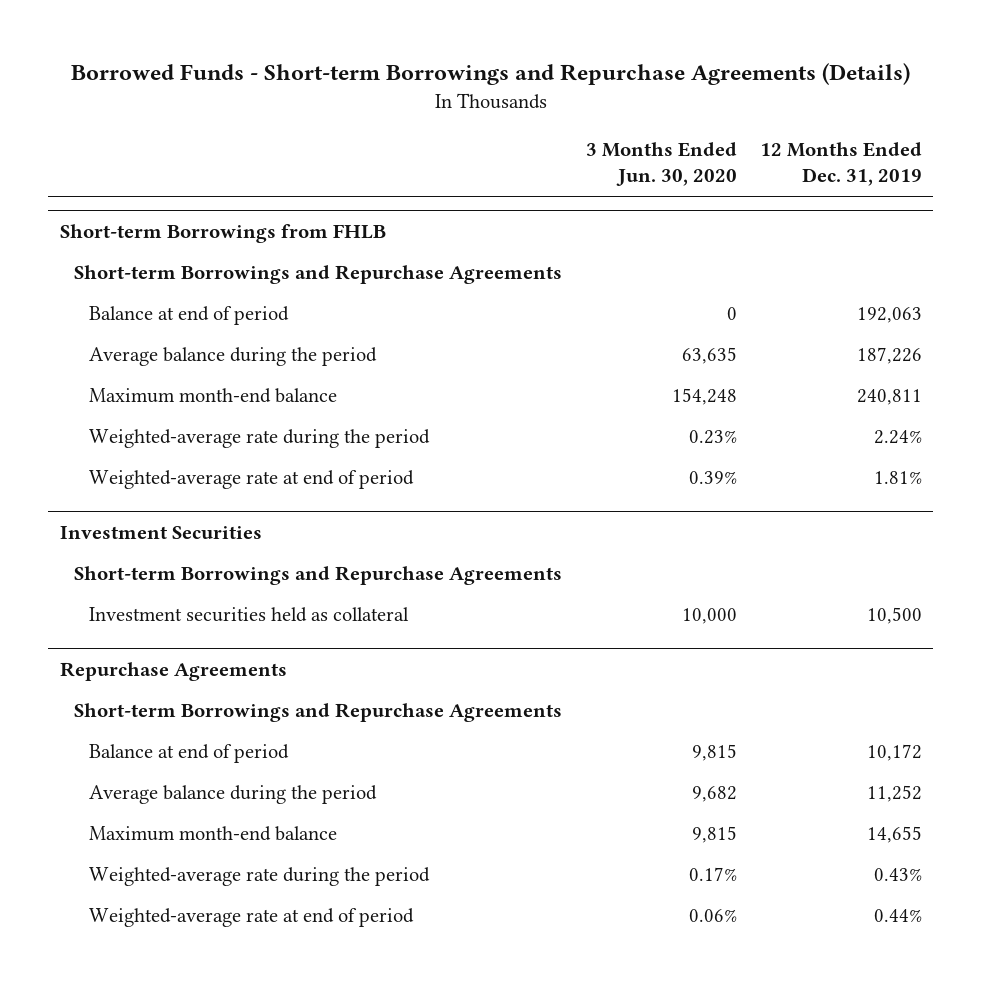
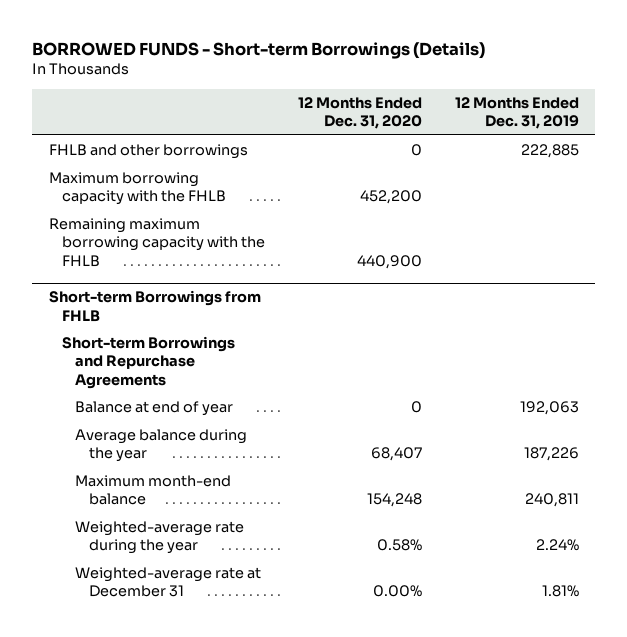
[70,63,910,86] Borrowed Funds - Short-term Borrowings and Repurchase Agreements (Details) -> [32,41,486,59] BORROWED FUNDS - Short-term Borrowings (Details)
[585,141,737,187] 3 Months Ended Jun. 30, 2020 -> none
none -> [297,96,422,130] 12 Months Ended Dec. 31, 2020
none -> [48,144,248,160] FHLB and other borrowings
none -> [48,172,226,206] Maximum borrowing capacity with the FHLB
none -> [48,218,265,267] Remaining maximum borrowing capacity with the FHLB
[88,306,289,326] Balance at end of period -> [75,401,234,417] Balance at end of year
[88,347,377,367] Average balance during the period -> [75,429,248,463] Average balance during the year
[59,525,262,539] Investment Securities -> none
[74,566,563,586] Short-term Borrowings and Repurchase Agreements -> none
[88,607,409,623] Investment securities held as collateral -> none
[59,661,287,681] Repurchase Agreements -> none
[74,703,563,723] Short-term Borrowings and Repurchase Agreements -> none
[88,744,289,764] Balance at end of period -> none
[88,785,377,805] Average balance during the period -> none
[88,826,337,842] Maximum month-end balance -> none
[88,867,430,887] Weighted-average rate during the period -> none
[88,908,414,928] Weighted-average rate at end of period -> none
[88,429,430,449] Weighted-average rate during the period -> [75,521,245,555] Weighted-average rate during the year
[88,470,414,490] Weighted-average rate at end of period -> [75,567,262,598] Weighted-average rate at December 31

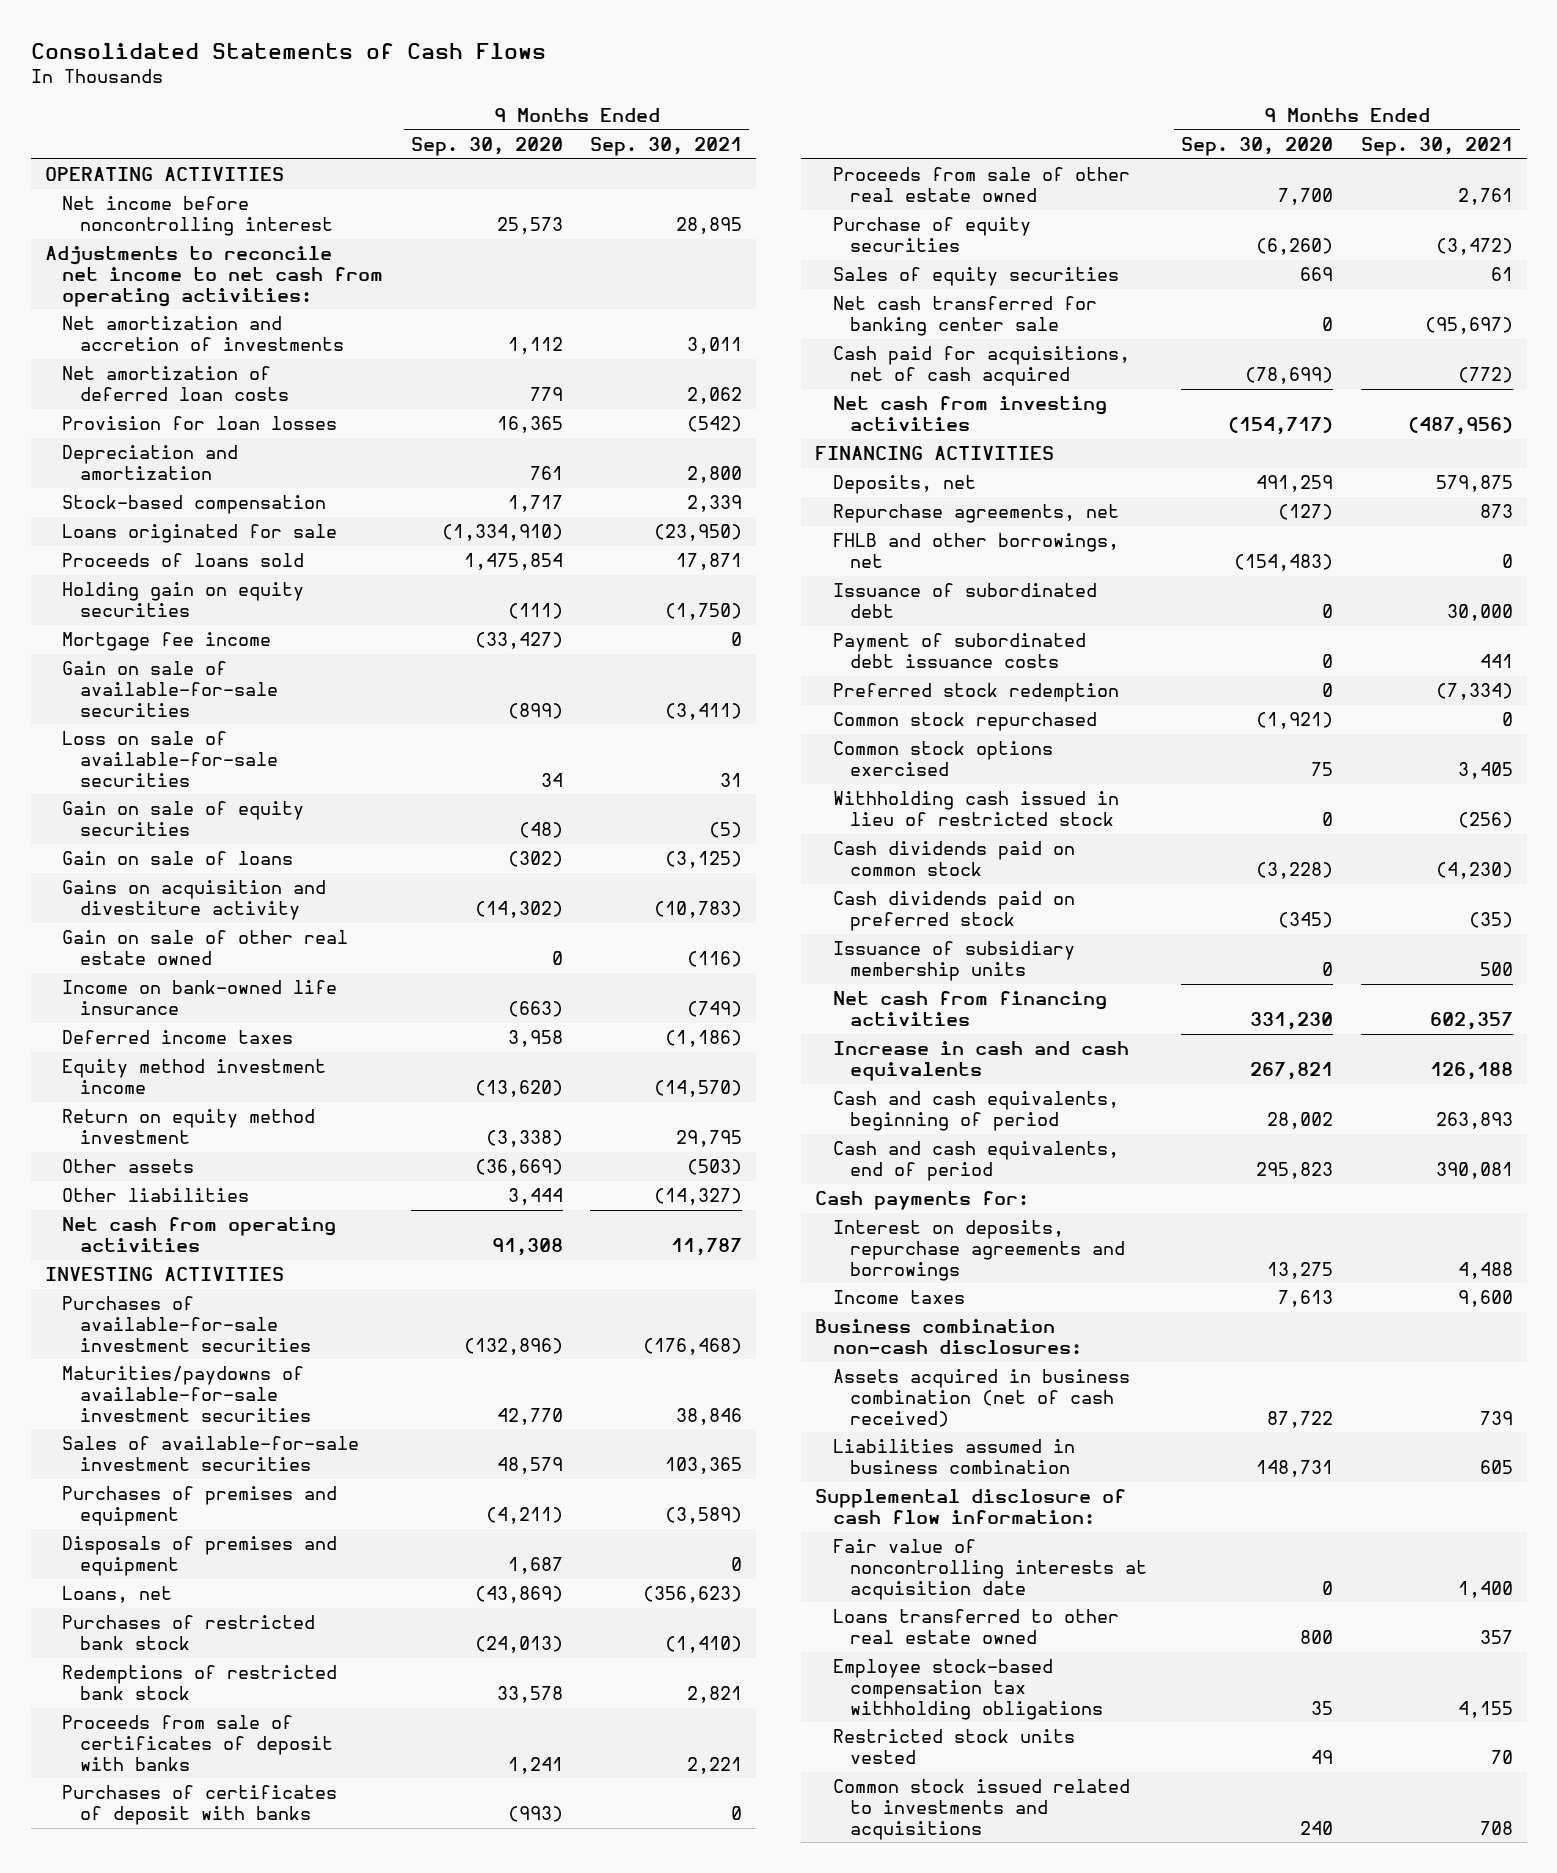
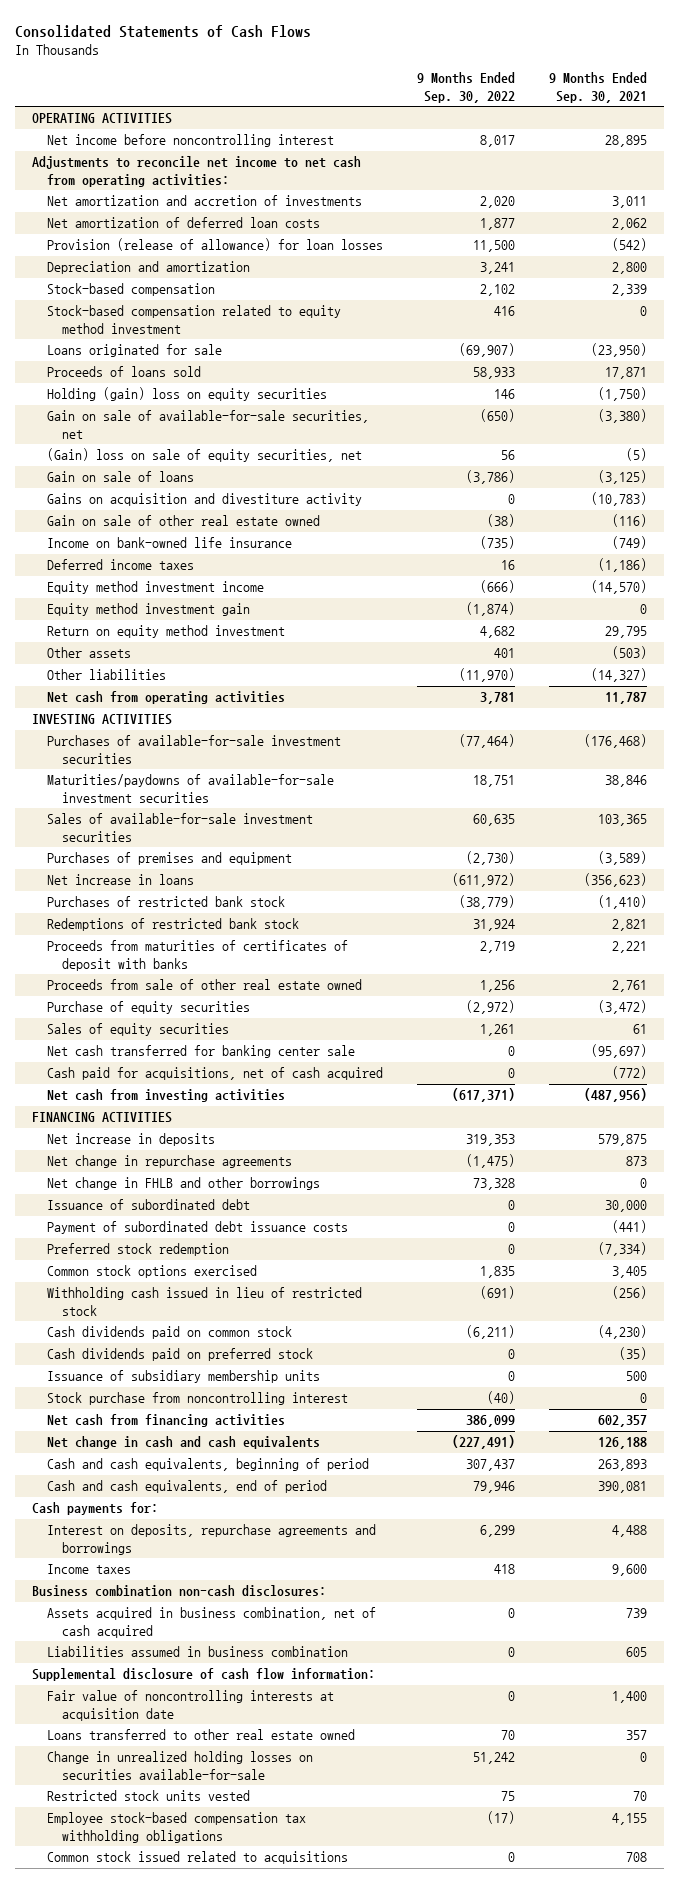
[410,137,563,157] Sep. 30, 2020 -> none
none -> [416,72,515,103] 9 Months Ended Sep. 30, 2022
[62,416,338,431] Provision for loan losses -> [46,238,383,252] Provision (release of allowance) for loan losses
none -> [46,305,341,334] Stock-based compensation related to equity method investment
[62,632,272,652] Mortgage fee income -> none
[62,731,279,787] Loss on sale of available-for-sale securities -> none
[62,582,305,617] Holding gain on equity securities -> [46,387,327,402] Holding (gain) loss on equity securities
[62,661,279,717] Gain on sale of available-for-sale securities -> [46,410,369,439] Gain on sale of available-for-sale securities, net
[665,702,743,720] (3,411) -> [597,409,647,424] (3,380)
[62,801,305,836] Gain on sale of equity securities -> [46,448,362,463] (Gain) loss on sale of equity securities, net
none -> [46,603,250,617] Equity method investment gain
[62,1536,338,1576] Disposals of premises and equipment -> none
[62,1586,173,1604] Loans, net -> [46,874,194,886] Net increase in loans
[62,1785,338,1825] Purchases of certificates of deposit with banks -> none
[62,1715,334,1771] Proceeds from sale of certificates of deposit with banks -> [46,940,348,971] Proceeds from maturities of certificates of deposit with banks
[832,475,976,495] Deposits, net -> [46,1133,215,1147] Net increase in deposits
[832,504,1119,524] Repurchase agreements, net -> [46,1155,292,1169] Net change in repurchase agreements
[832,533,1119,568] FHLB and other borrowings, net -> [46,1177,320,1191] Net change in FHLB and other borrowings
[1479,653,1513,668] 441 -> [611,1220,647,1234] (441)
[832,712,1097,732] Common stock repurchased -> none
none -> [46,1392,348,1406] Stock purchase from noncontrolling interest
[832,1041,1129,1081] Increase in cash and cash equivalents -> [46,1436,320,1450] Net change in cash and cash equivalents
[832,1369,1130,1427] Assets acquired in business combination (net of cash received) -> [46,1607,376,1638] Assets acquired in business combination, net of cash acquired
none -> [46,1751,313,1780] Change in unrealized holding losses on securities available-for-sale
[832,1659,1104,1720] Employee stock-based compensation tax withholding obligations -> [46,1812,306,1843] Employee stock-based compensation tax withholding obligations
[832,1779,1130,1840] Common stock issued related to investments and acquisitions -> [46,1851,348,1865] Common stock issued related to acquisitions

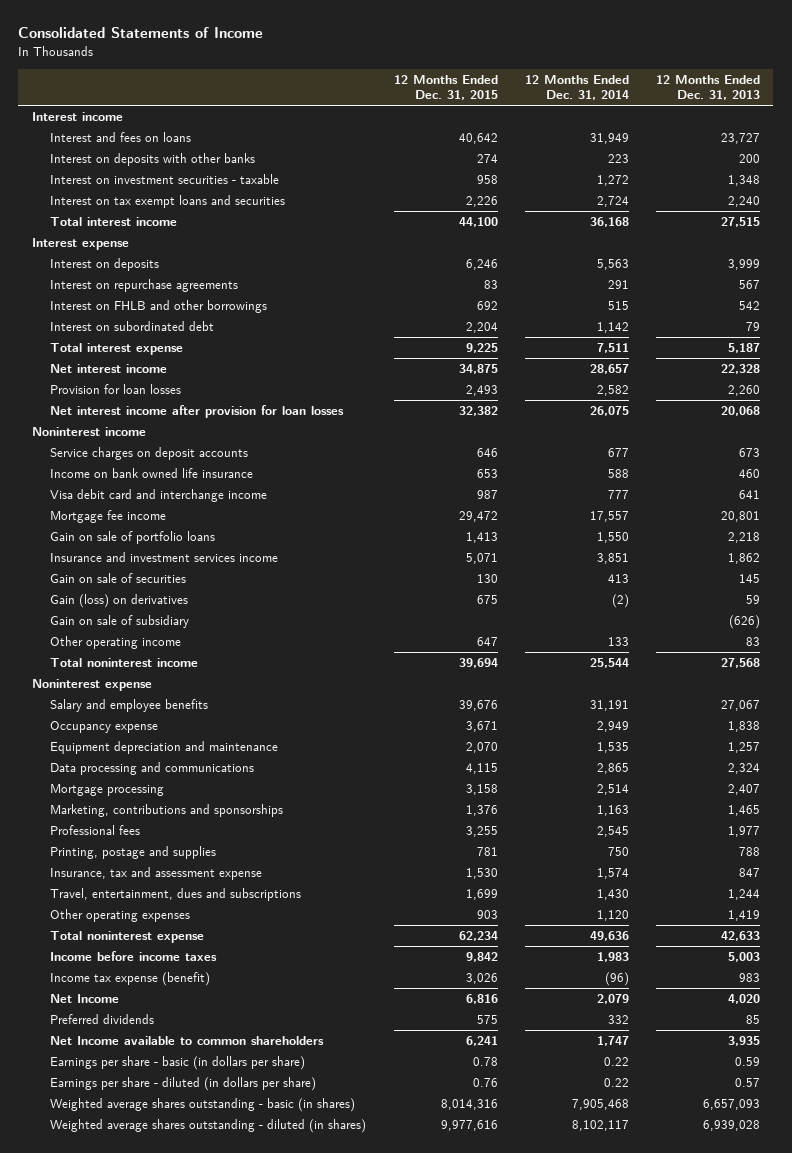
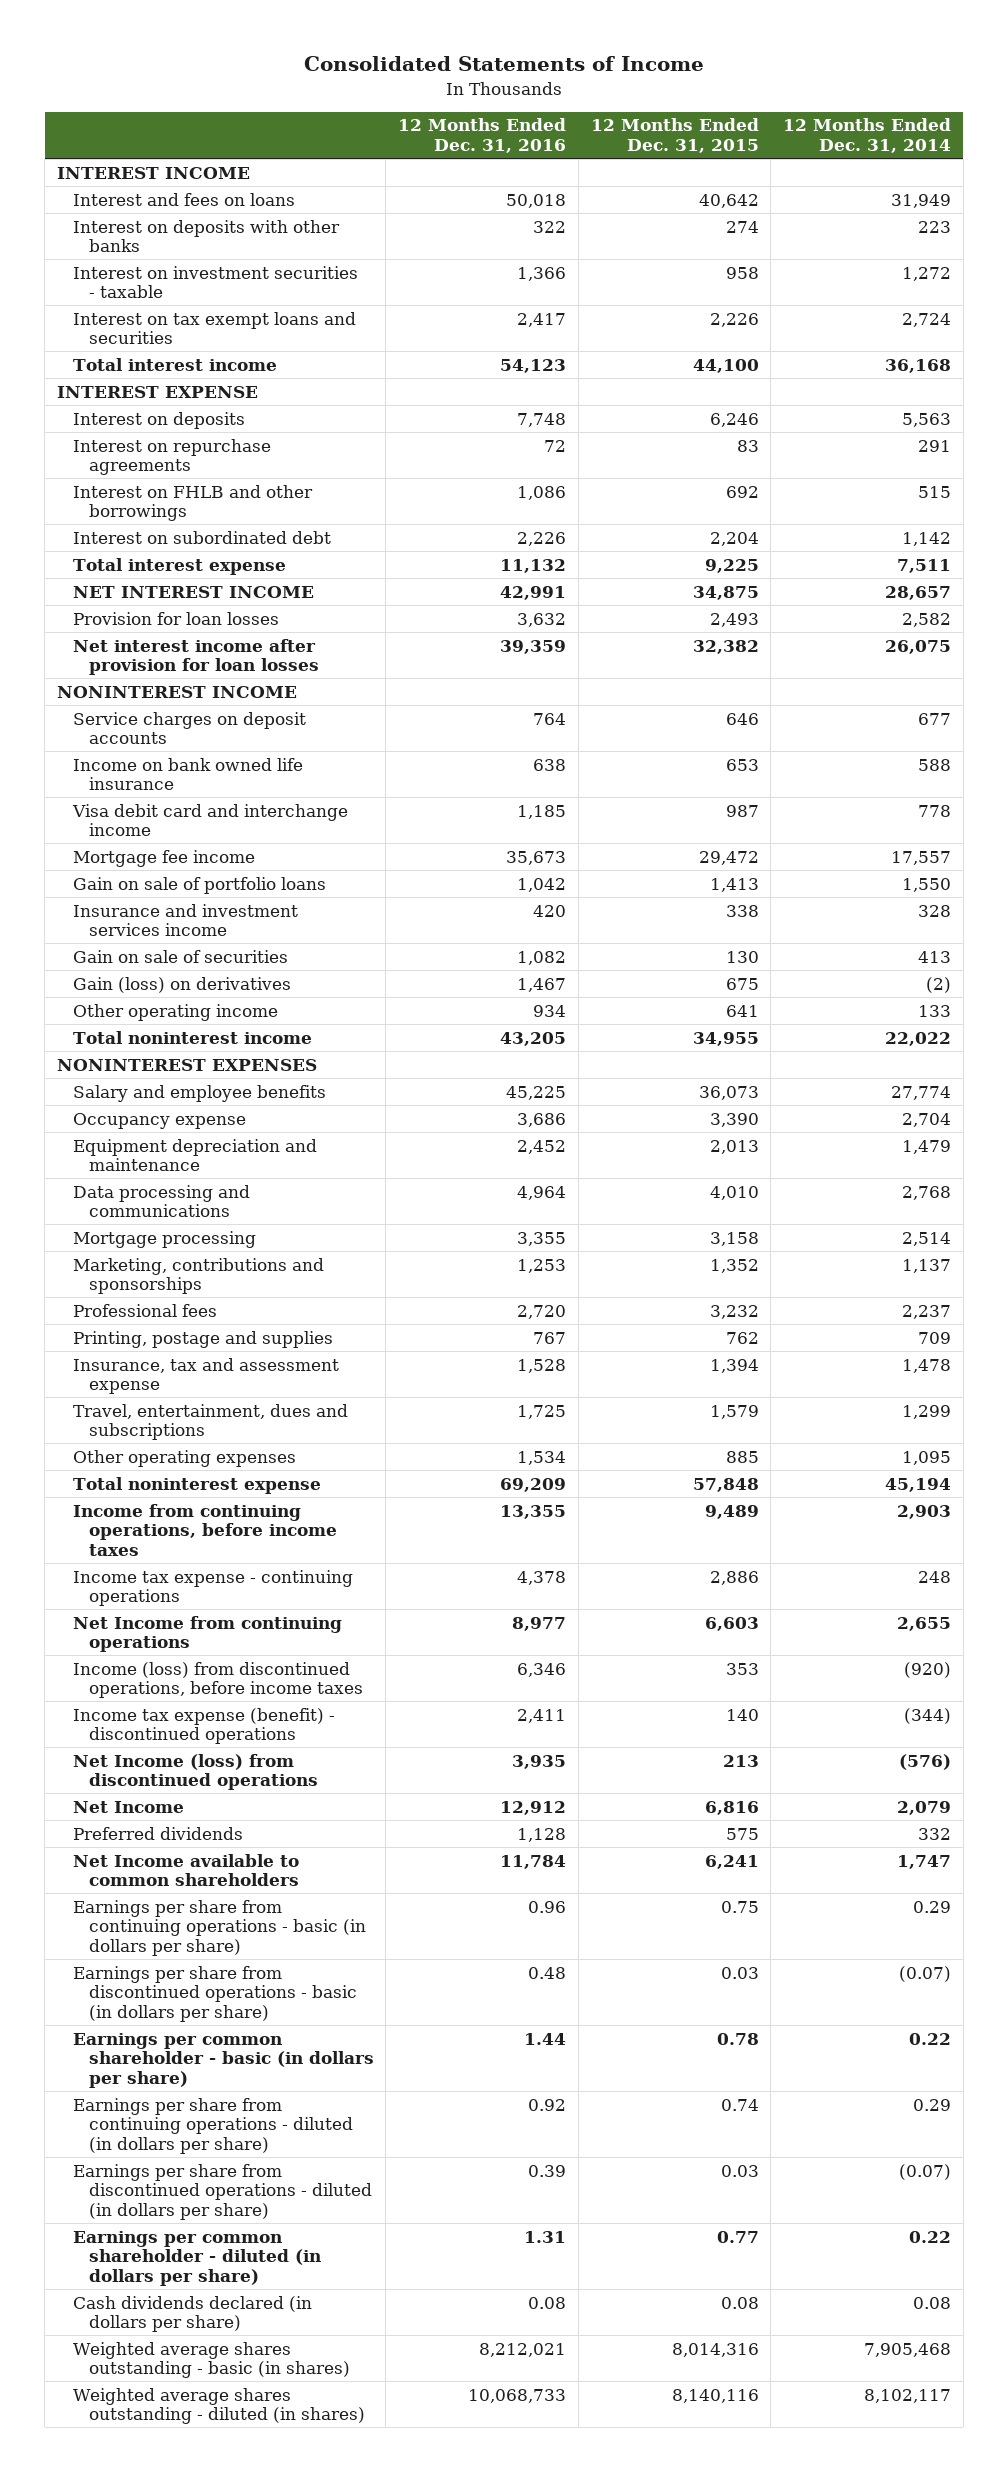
[655,74,760,101] 12 Months Ended Dec. 31, 2013 -> none
none -> [398,118,567,154] 12 Months Ended Dec. 31, 2016
[31,111,123,121] Interest income -> [57,166,251,179] INTEREST INCOME
[31,237,129,250] Interest expense -> [57,385,259,398] INTEREST EXPENSE
[50,363,168,373] Net interest income -> [72,585,314,598] NET INTEREST INCOME
[31,426,146,436] Noninterest income -> [57,685,298,698] NONINTEREST INCOME
[607,489,629,499] 777 -> [918,804,952,817] 778
[465,552,498,564] 5,071 -> [725,904,759,917] 338
[596,552,629,564] 3,851 -> [918,904,952,917] 328
[50,614,190,628] Gain on sale of subsidiary -> none
[476,636,498,646] 647 -> [725,1004,759,1017] 641
[458,657,498,668] 39,694 -> [692,1031,759,1046] 34,955
[589,657,629,668] 25,544 -> [885,1031,952,1046] 22,022
[31,678,152,691] Noninterest expense -> [57,1058,318,1071] NONINTEREST EXPENSES
[458,699,498,711] 39,676 -> [698,1085,759,1100] 36,073
[589,699,629,711] 31,191 -> [891,1085,952,1100] 27,774
[465,720,498,732] 3,671 -> [709,1112,759,1127] 3,390
[596,720,629,732] 2,949 -> [902,1112,952,1127] 2,704
[465,741,498,753] 2,070 -> [709,1139,759,1154] 2,013
[596,741,629,753] 1,535 -> [902,1139,952,1154] 1,479
[465,762,498,774] 4,115 -> [709,1185,759,1200] 4,010
[596,762,629,774] 2,865 -> [902,1185,952,1200] 2,768
[465,804,498,816] 1,376 -> [709,1258,759,1273] 1,352
[596,804,629,816] 1,163 -> [902,1258,952,1273] 1,137
[465,825,498,837] 3,255 -> [709,1304,759,1319] 3,232
[596,825,629,837] 2,545 -> [902,1304,952,1319] 2,237
[476,846,498,856] 781 -> [725,1331,759,1344] 762
[607,846,629,856] 750 -> [918,1331,952,1344] 709
[465,867,498,879] 1,530 -> [709,1358,759,1373] 1,394
[596,867,629,879] 1,574 -> [902,1358,952,1373] 1,478
[465,888,498,900] 1,699 -> [709,1404,759,1419] 1,579
[596,888,629,900] 1,430 -> [902,1404,952,1419] 1,299
[476,909,498,919] 903 -> [725,1450,759,1463] 885
[596,909,629,921] 1,120 -> [902,1450,952,1465] 1,095
[458,930,498,941] 62,234 -> [692,1477,759,1492] 57,848
[589,930,629,941] 49,636 -> [885,1477,952,1492] 45,194
[50,950,218,961] Income before income taxes -> [72,1503,337,1557] Income from continuing operations, before income taxes
[465,951,498,962] 9,842 -> [704,1504,759,1519] 9,489
[596,951,629,962] 1,983 -> [897,1504,952,1519] 2,903
[50,971,211,986] Income tax expense (benefit) -> [72,1569,353,1607] Income tax expense - continuing operations
[465,972,498,984] 3,026 -> [709,1570,759,1585] 2,886
[604,971,629,986] (96) -> [918,1570,952,1583] 248
none -> [72,1615,342,1653] Net Income from continuing operations
none -> [72,1661,363,1699] Income (loss) from discontinued operations, before income taxes
none -> [72,1707,335,1745] Income tax expense (benefit) - discontinued operations
none -> [72,1753,318,1791] Net Income (loss) from discontinued operations
none -> [72,1899,366,1957] Earnings per share from continuing operations - basic (in dollars per share)
none -> [72,1965,357,2023] Earnings per share from discontinued operations - basic (in dollars per share)
[50,1055,306,1070] Earnings per share - basic (in dollars per share) -> [72,2032,374,2089] Earnings per common shareholder - basic (in dollars per share)
none -> [72,2097,353,2155] Earnings per share from continuing operations - diluted (in dollars per share)
none -> [72,2163,372,2221] Earnings per share from discontinued operations - diluted (in dollars per share)
[50,1076,317,1091] Earnings per share - diluted (in dollars per share) -> [72,2230,321,2287] Earnings per common shareholder - diluted (in dollars per share)
[472,1077,498,1087] 0.76 -> [716,2230,759,2243] 0.77
none -> [72,2295,312,2333] Cash dividends declared (in dollars per share)
[440,1119,498,1131] 9,977,616 -> [671,2388,759,2403] 8,140,116

